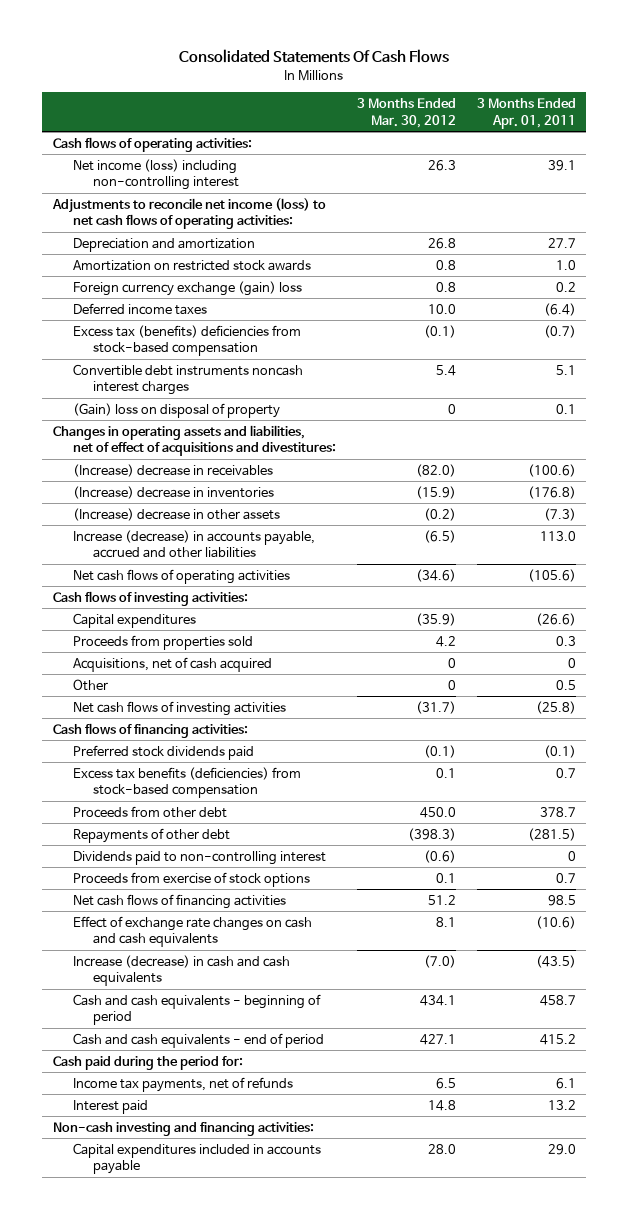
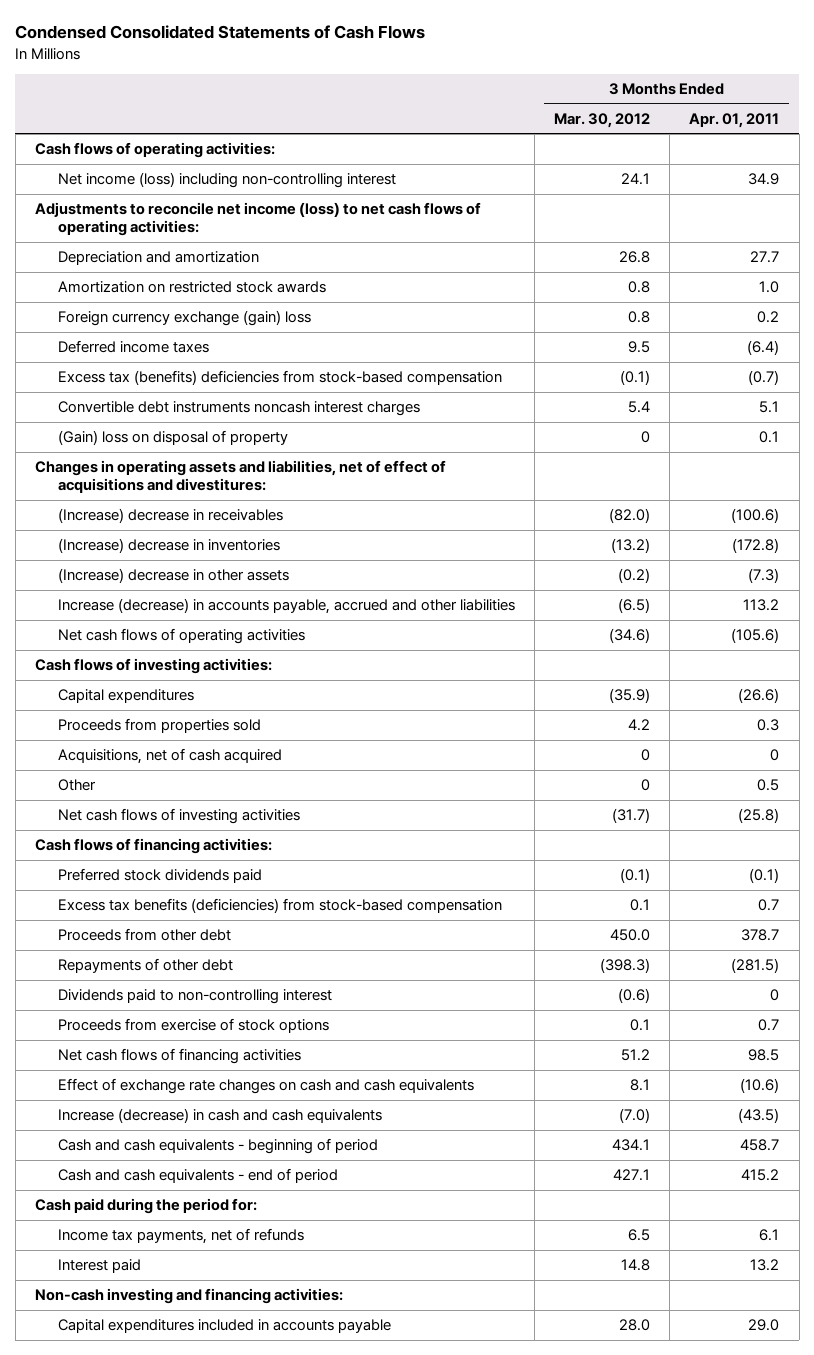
[179,49,450,64] Consolidated Statements Of Cash Flows -> [15,25,426,40] Condensed Consolidated Statements of Cash Flows
[427,159,456,171] 26.3 -> [621,173,651,186] 24.1
[547,159,576,171] 39.1 -> [748,173,780,186] 34.9
[427,303,456,314] 10.0 -> [628,341,651,354] 9.5
[415,485,456,499] (15.9) -> [611,538,651,554] (13.2)
[527,485,576,499] (176.8) -> [732,538,780,554] (172.8)
[539,530,576,541] 113.0 -> [743,599,780,612] 113.2

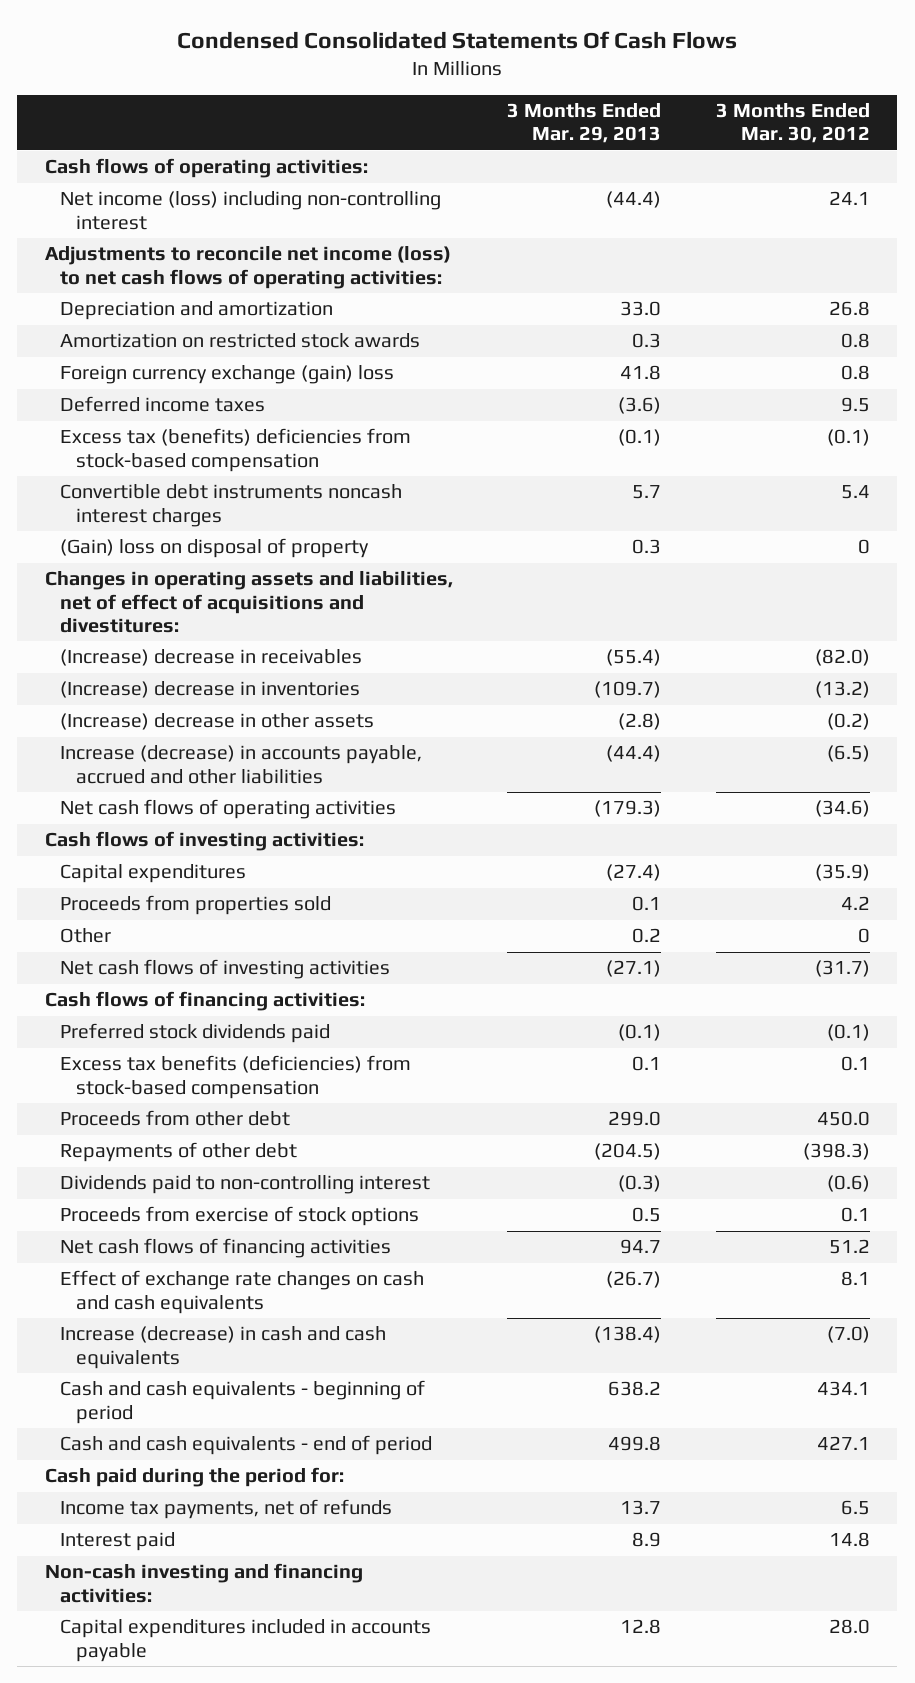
[15,25,426,40] Condensed Consolidated Statements of Cash Flows -> [177,30,738,49] Condensed Consolidated Statements Of Cash Flows
[689,112,780,128] Apr. 01, 2011 -> none
none -> [507,103,662,144] 3 Months Ended Mar. 29, 2013
[57,748,282,765] Acquisitions, net of cash acquired -> none

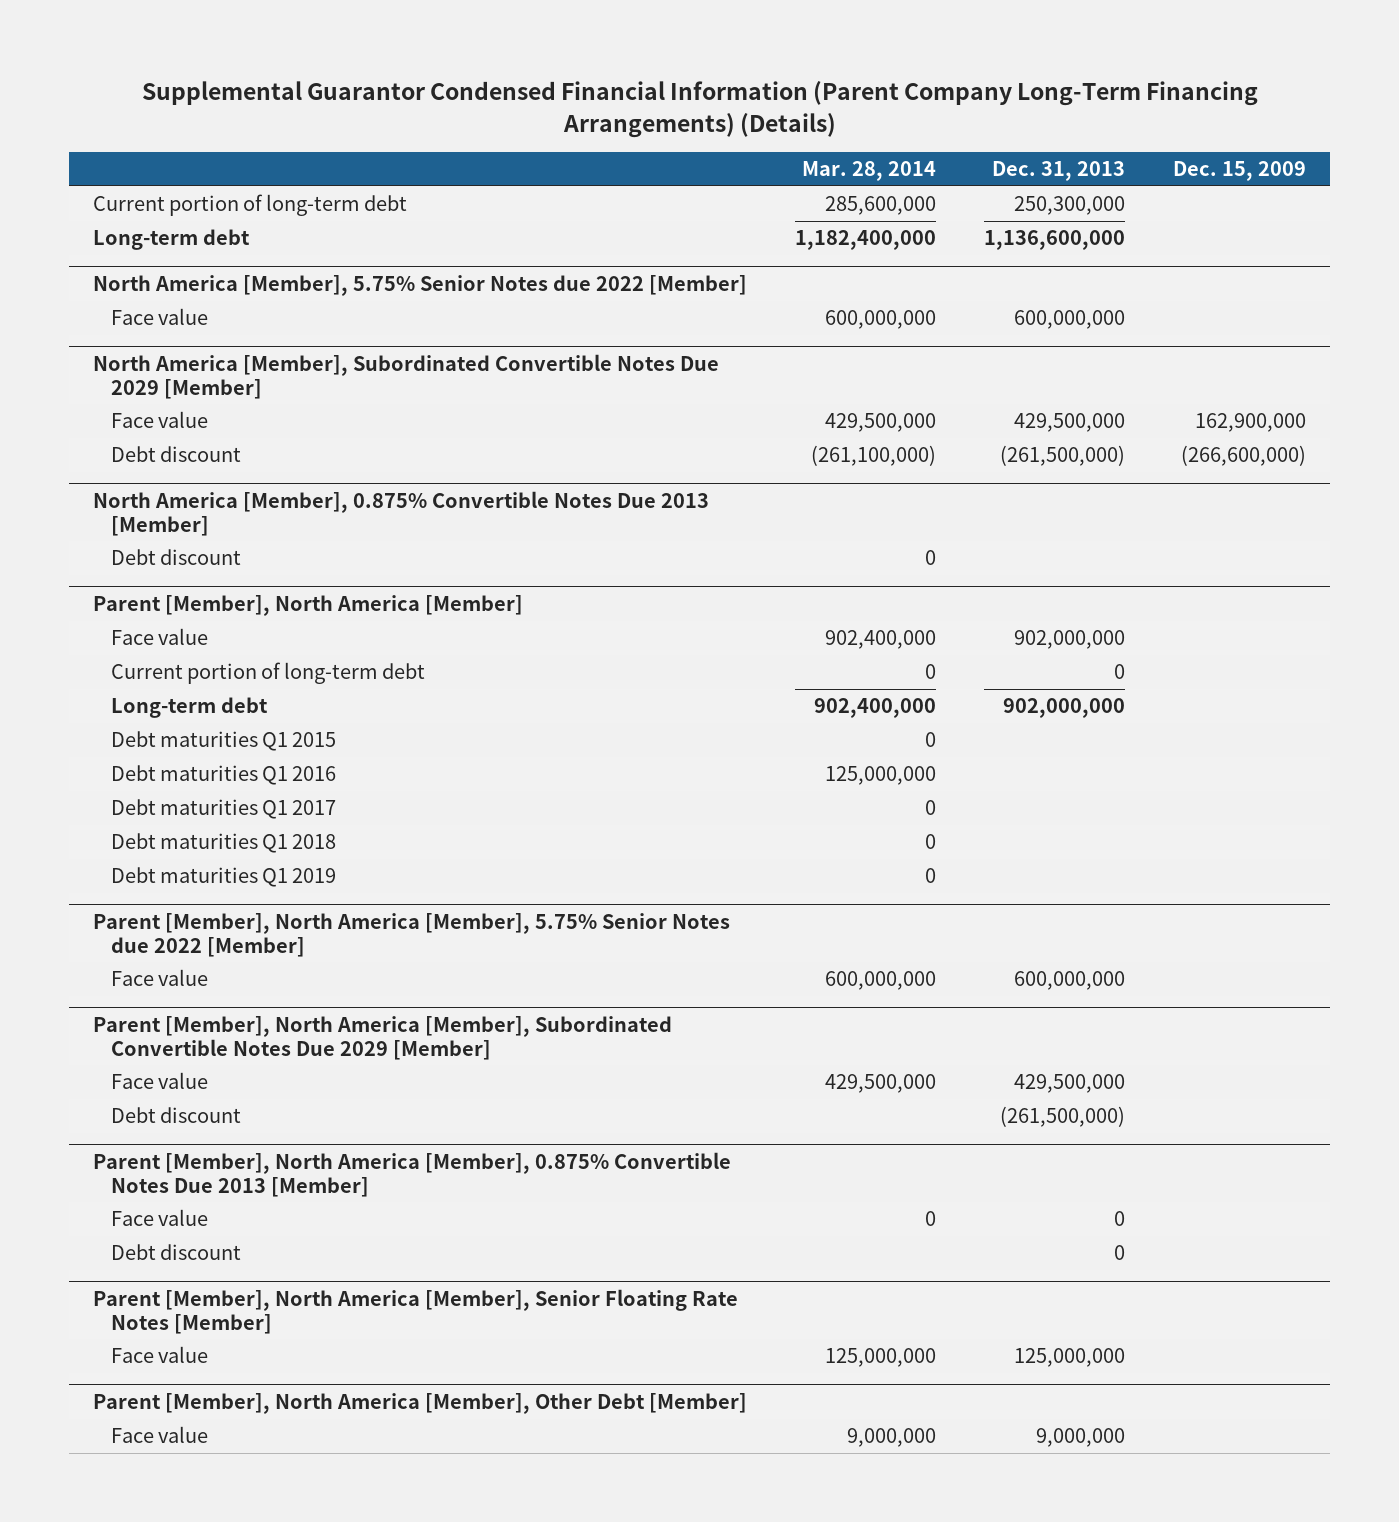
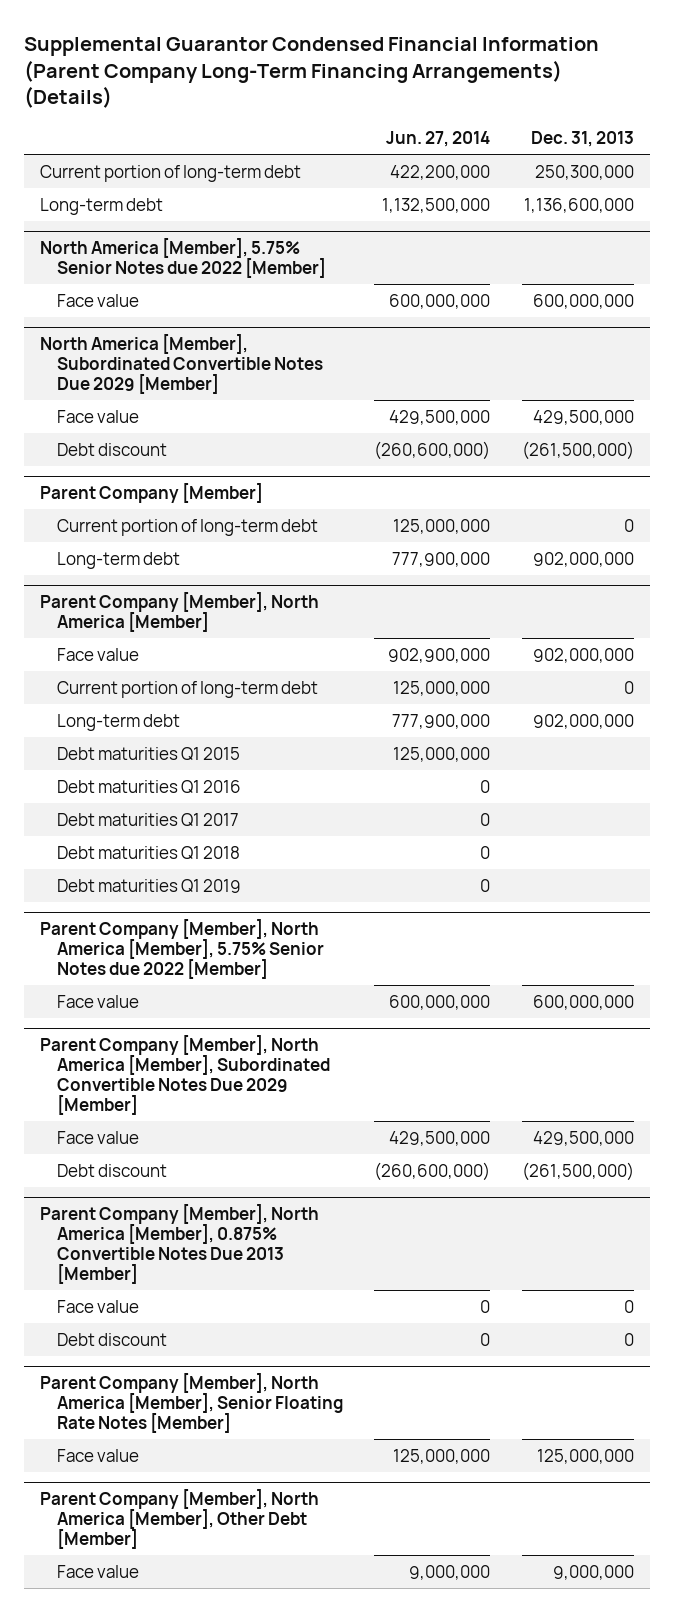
[802,161,937,182] Mar. 28, 2014 -> none
[1173,161,1307,182] Dec. 15, 2009 -> none
none -> [386,131,491,148] Jun. 27, 2014
[93,491,710,536] North America [Member], 0.875% Convertible Notes Due 2013 [Member] -> none
[111,549,242,566] Debt discount -> none
none -> [39,482,263,503] Parent Company [Member]
none -> [56,518,318,536] Current portion of long-term debt
none -> [56,551,180,569] Long-term debt
[93,595,524,617] Parent [Member], North America [Member] -> [39,591,319,632] Parent Company [Member], North America [Member]
[93,913,731,957] Parent [Member], North America [Member], 5.75% Senior Notes due 2022 [Member] -> [39,918,324,979] Parent Company [Member], North America [Member], 5.75% Senior Notes due 2022 [Member]
[93,1016,673,1060] Parent [Member], North America [Member], Subordinated Convertible Notes Due 2029 [Member] -> [39,1034,330,1115] Parent Company [Member], North America [Member], Subordinated Convertible Notes Due 2029 [Member]
[93,1152,732,1197] Parent [Member], North America [Member], 0.875% Convertible Notes Due 2013 [Member] -> [39,1203,319,1284] Parent Company [Member], North America [Member], 0.875% Convertible Notes Due 2013 [Member]
[93,1289,739,1334] Parent [Member], North America [Member], Senior Floating Rate Notes [Member] -> [39,1372,343,1433] Parent Company [Member], North America [Member], Senior Floating Rate Notes [Member]
[93,1393,748,1415] Parent [Member], North America [Member], Other Debt [Member] -> [39,1488,319,1549] Parent Company [Member], North America [Member], Other Debt [Member]

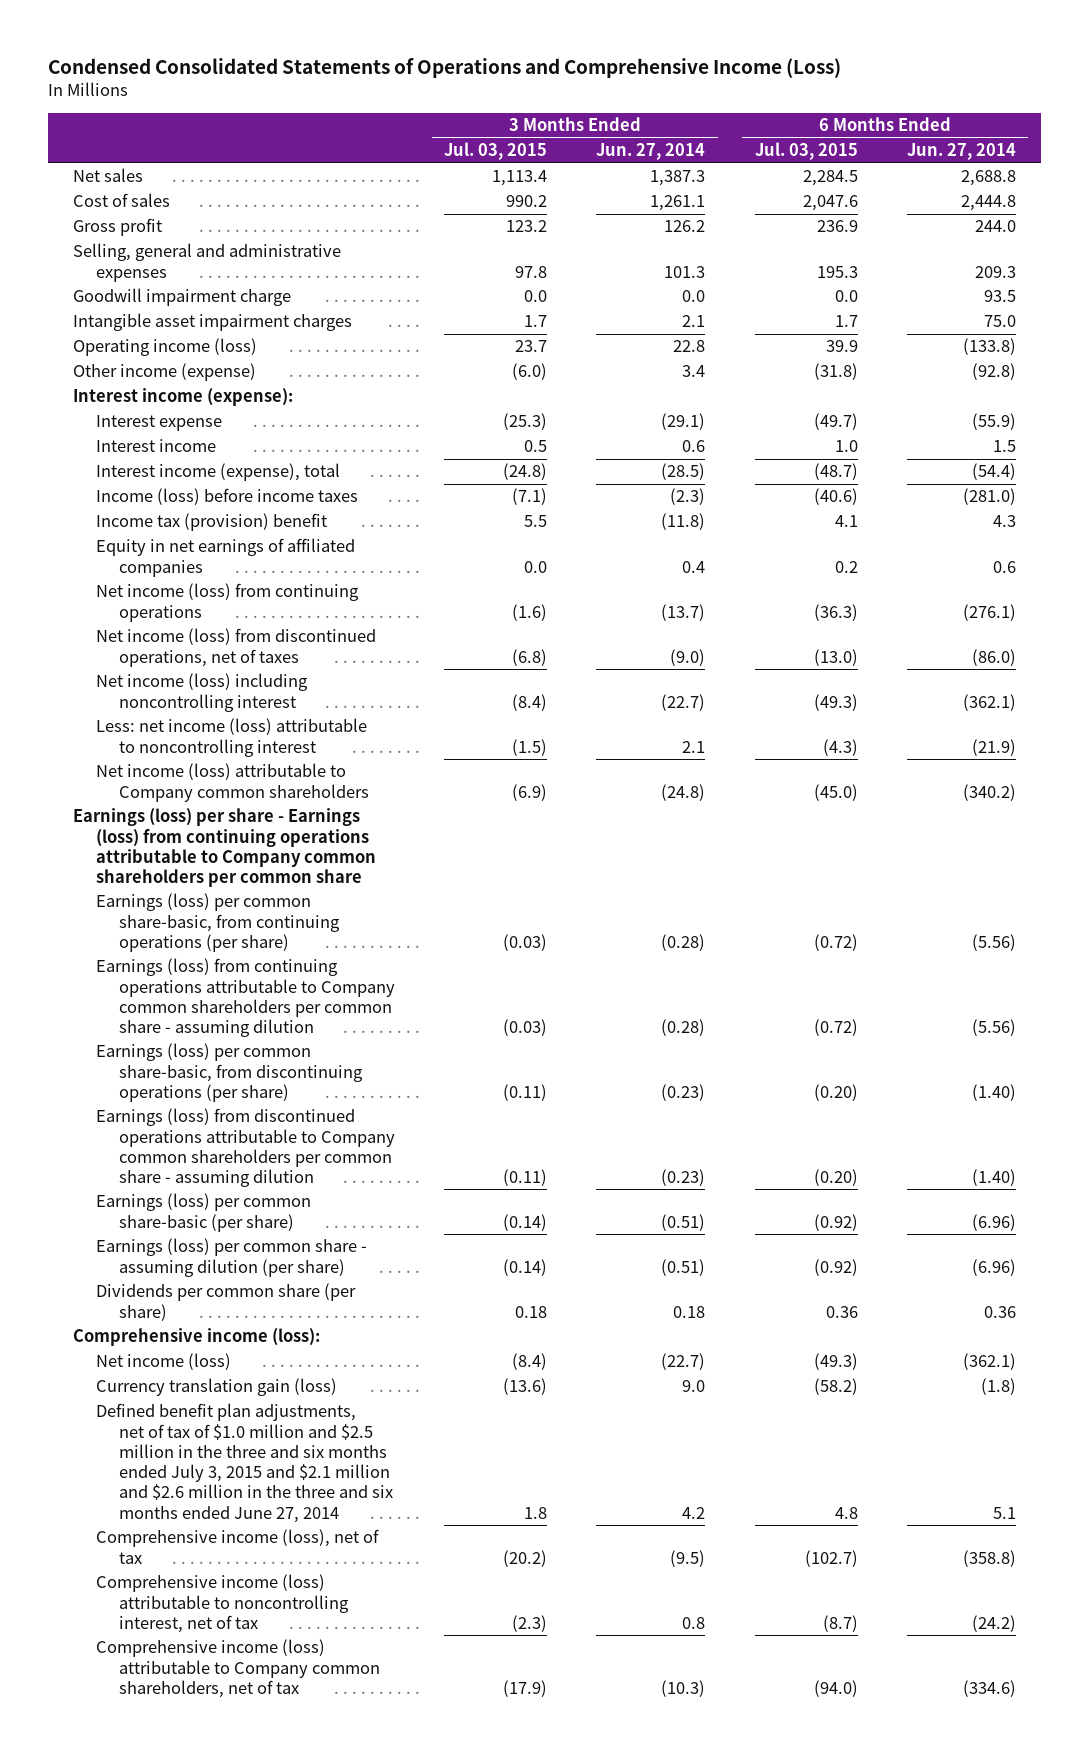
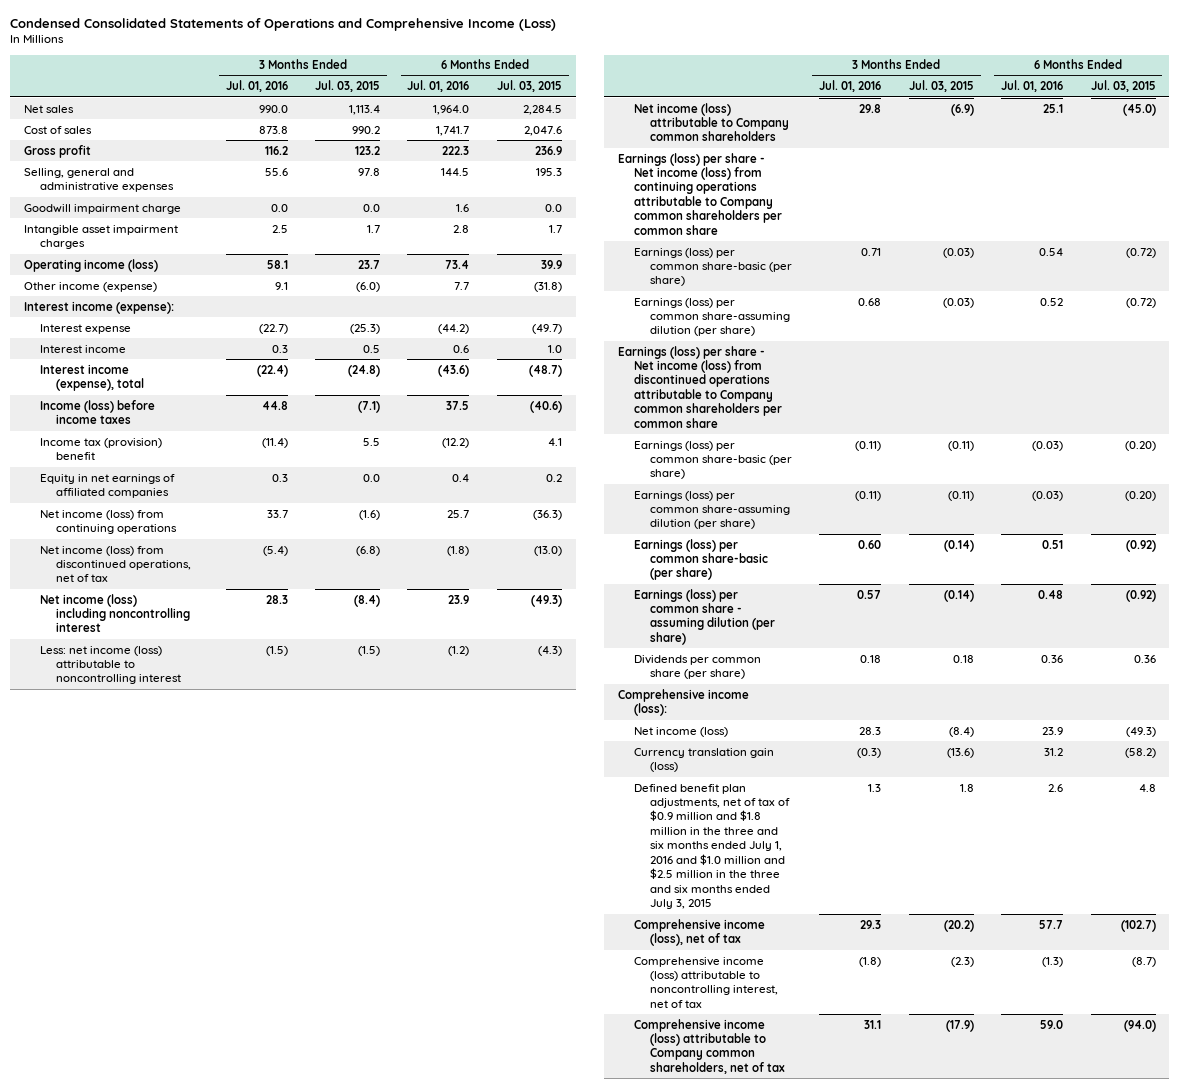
[596,143,706,161] Jun. 27, 2014 -> none
[906,143,1016,161] Jun. 27, 2014 -> none
none -> [225,80,288,93] Jul. 01, 2016
none -> [407,80,470,93] Jul. 01, 2016
[95,628,376,667] Net income (loss) from discontinued operations, net of taxes -> [40,545,192,583] Net income (loss) from discontinued operations, net of tax
[72,808,376,888] Earnings (loss) per share - Earnings (loss) from continuing operations attributable to Company common shareholders per common share -> [617,152,782,235] Earnings (loss) per share - Net income (loss) from continuing operations attributable to Company common shareholders per common share
[95,893,341,952] Earnings (loss) per common share-basic, from continuing operations (per share) -> [633,247,792,287] Earnings (loss) per common share-basic (per share)
[95,958,396,1038] Earnings (loss) from continuing operations attributable to Company common shareholders per common share - assuming dilution -> [633,297,790,337] Earnings (loss) per common share-assuming dilution (per share)
none -> [617,345,782,428] Earnings (loss) per share - Net income (loss) from discontinued operations attributable to Company common shareholders per common share
[95,1043,364,1102] Earnings (loss) per common share-basic, from discontinuing operations (per share) -> [633,440,792,480] Earnings (loss) per common share-basic (per share)
[95,1108,396,1188] Earnings (loss) from discontinued operations attributable to Company common shareholders per common share - assuming dilution -> [633,490,790,530] Earnings (loss) per common share-assuming dilution (per share)
[95,1403,394,1523] Defined benefit plan adjustments, net of tax of $1.0 million and $2.5 million in the three and six months ended July 3, 2015 and $2.1 million and $2.6 million in the three and six months ended June 27, 2014 -> [633,783,790,910] Defined benefit plan adjustments, net of tax of $0.9 million and $1.8 million in the three and six months ended July 1, 2016 and $1.0 million and $2.5 million in the three and six months ended July 3, 2015

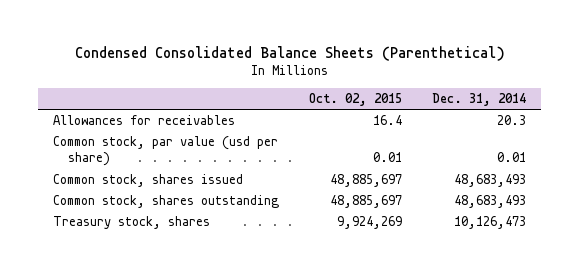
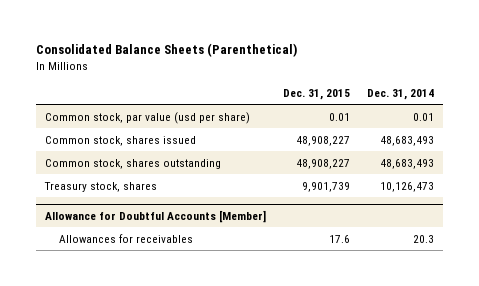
[74,46,505,62] Condensed Consolidated Balance Sheets (Parenthetical) -> [36,43,298,58] Consolidated Balance Sheets (Parenthetical)
[309,93,403,107] Oct. 02, 2015 -> none
none -> [283,88,351,100] Dec. 31, 2015
[53,115,236,126] Allowances for receivables -> none
none -> [44,209,266,223] Allowance for Doubtful Accounts [Member]
none -> [58,233,193,243] Allowances for receivables

